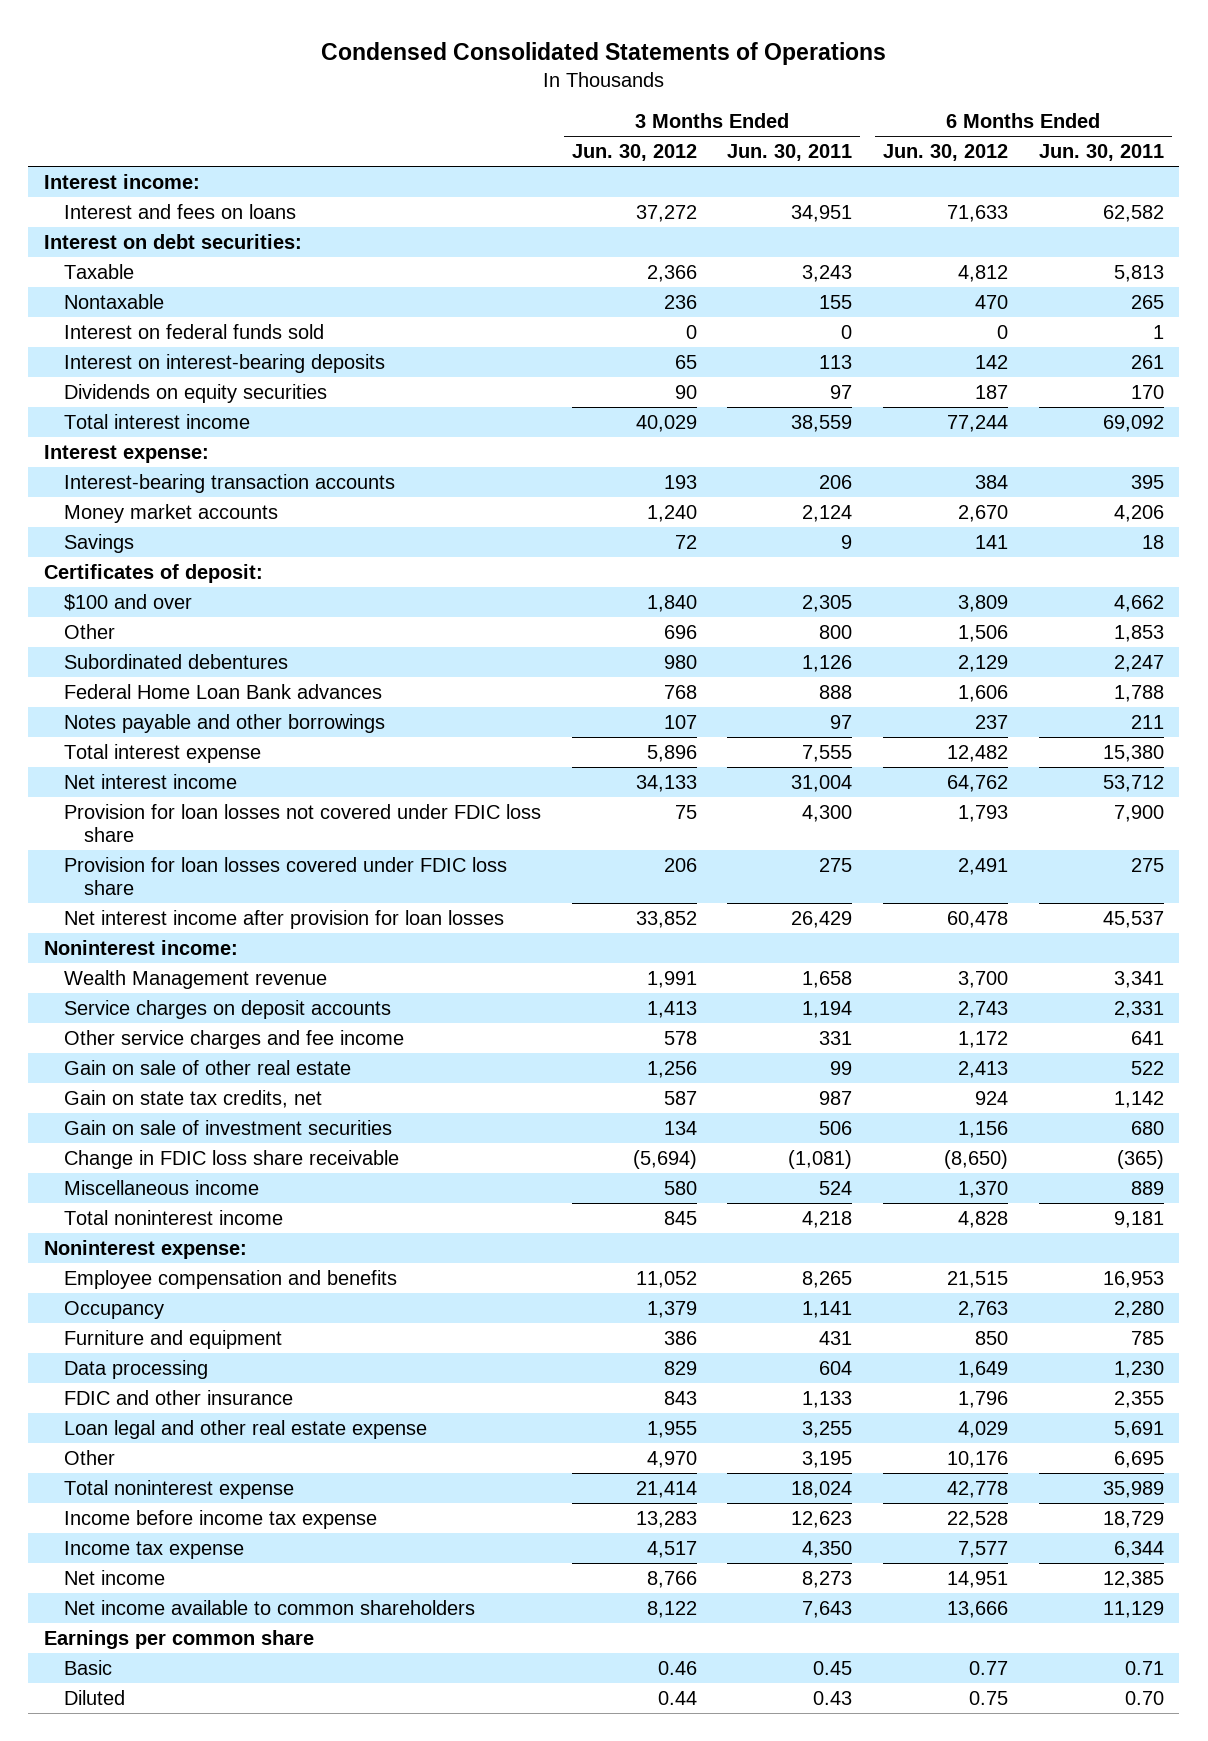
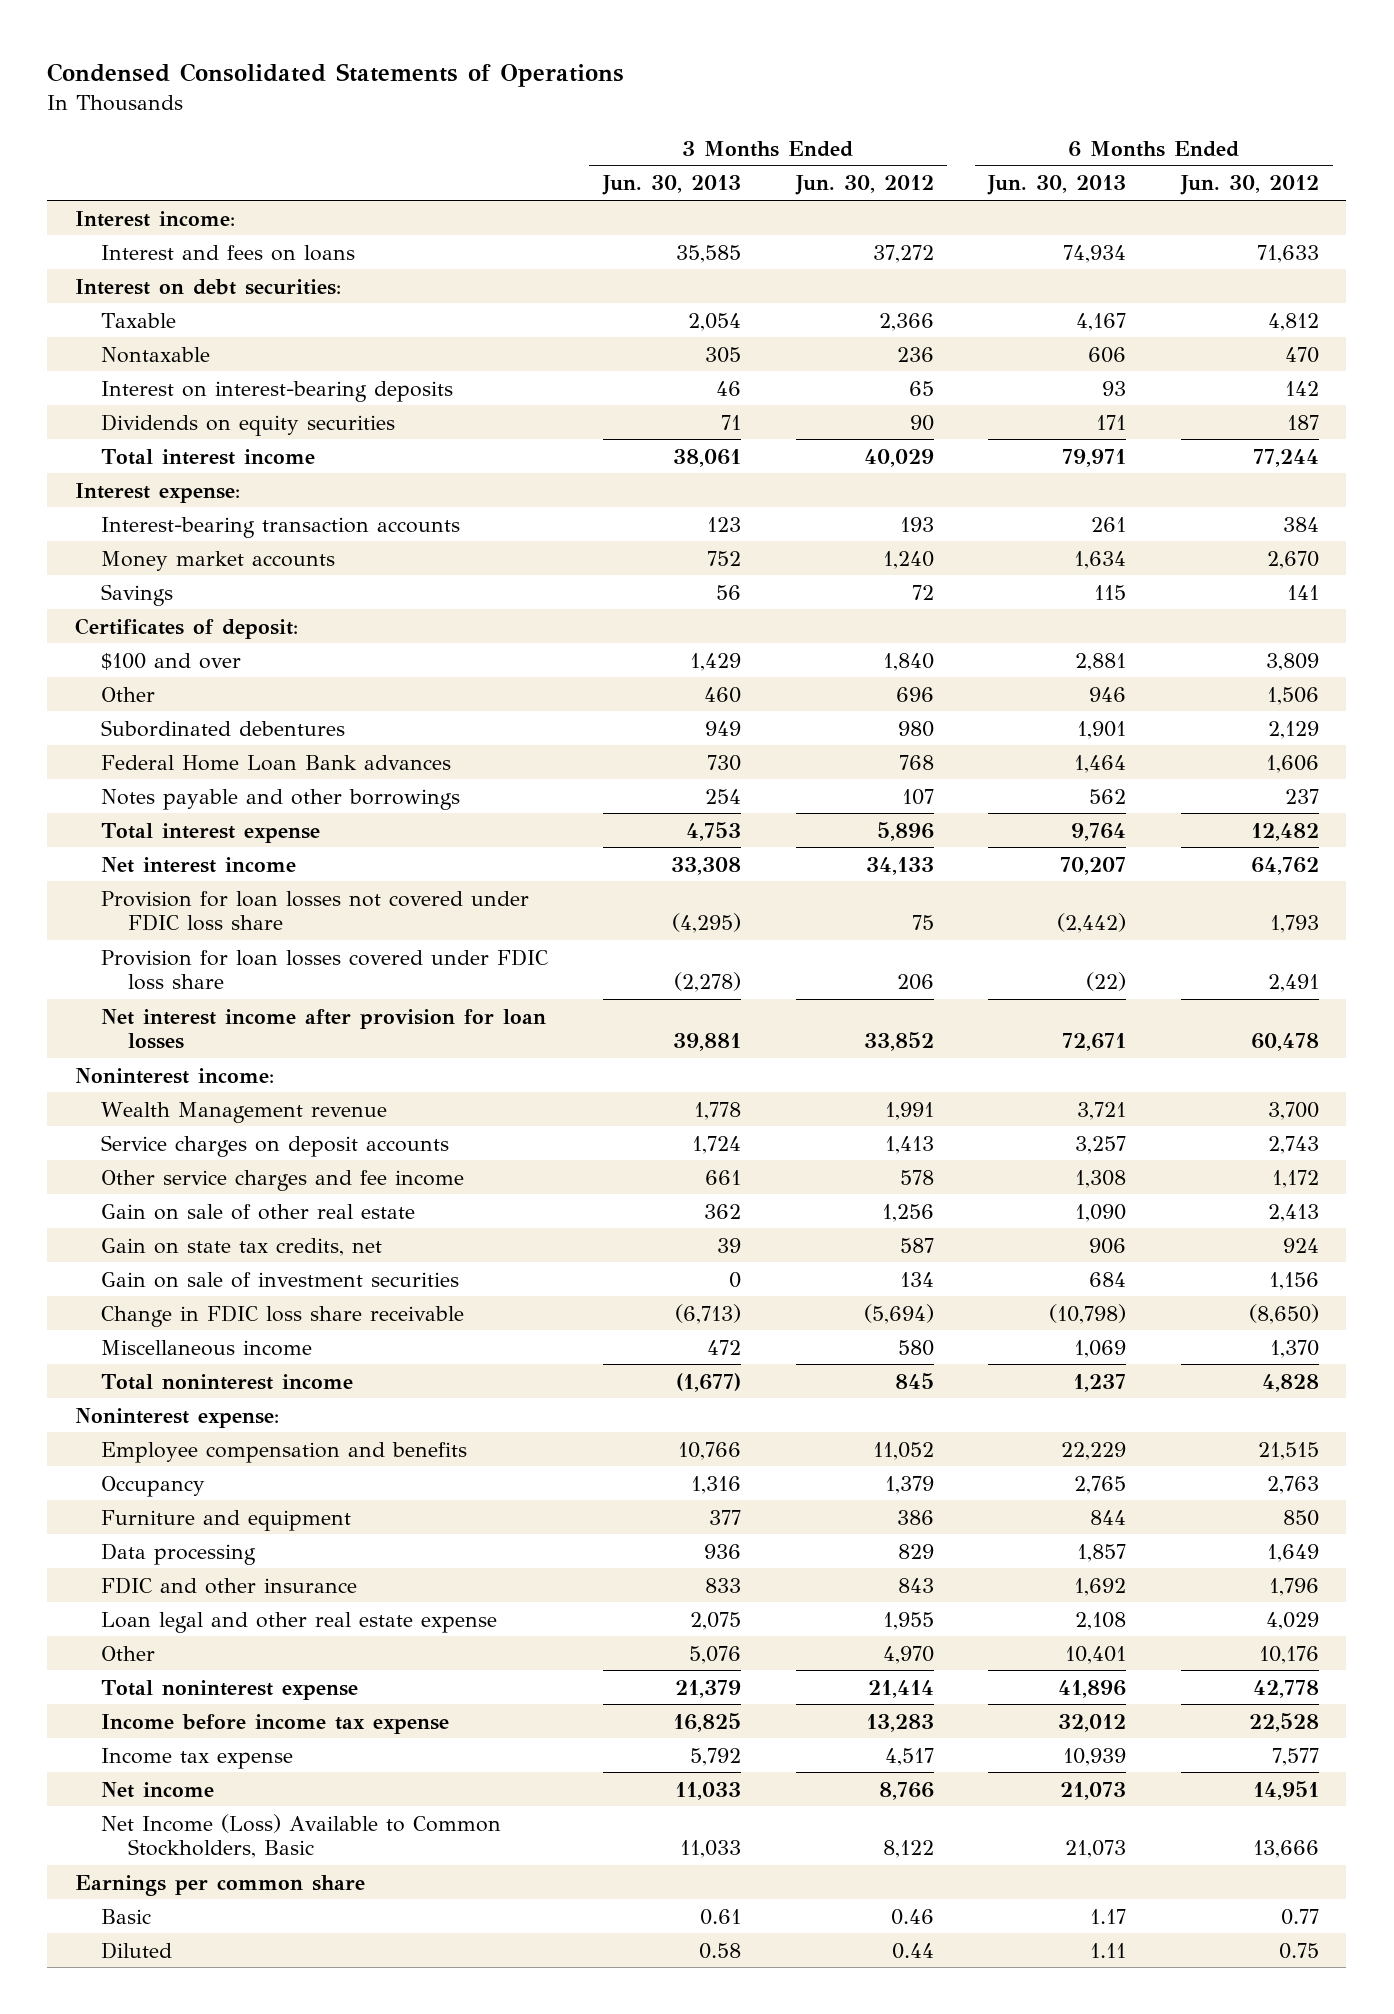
[727,144,853,162] Jun. 30, 2011 -> none
[1038,144,1164,162] Jun. 30, 2011 -> none
none -> [602,175,742,196] Jun. 30, 2013
none -> [987,175,1127,196] Jun. 30, 2013
[63,323,324,339] Interest on federal funds sold -> none
[63,1599,475,1615] Net income available to common shareholders -> [101,1813,502,1859] Net Income (Loss) Available to Common Stockholders, Basic

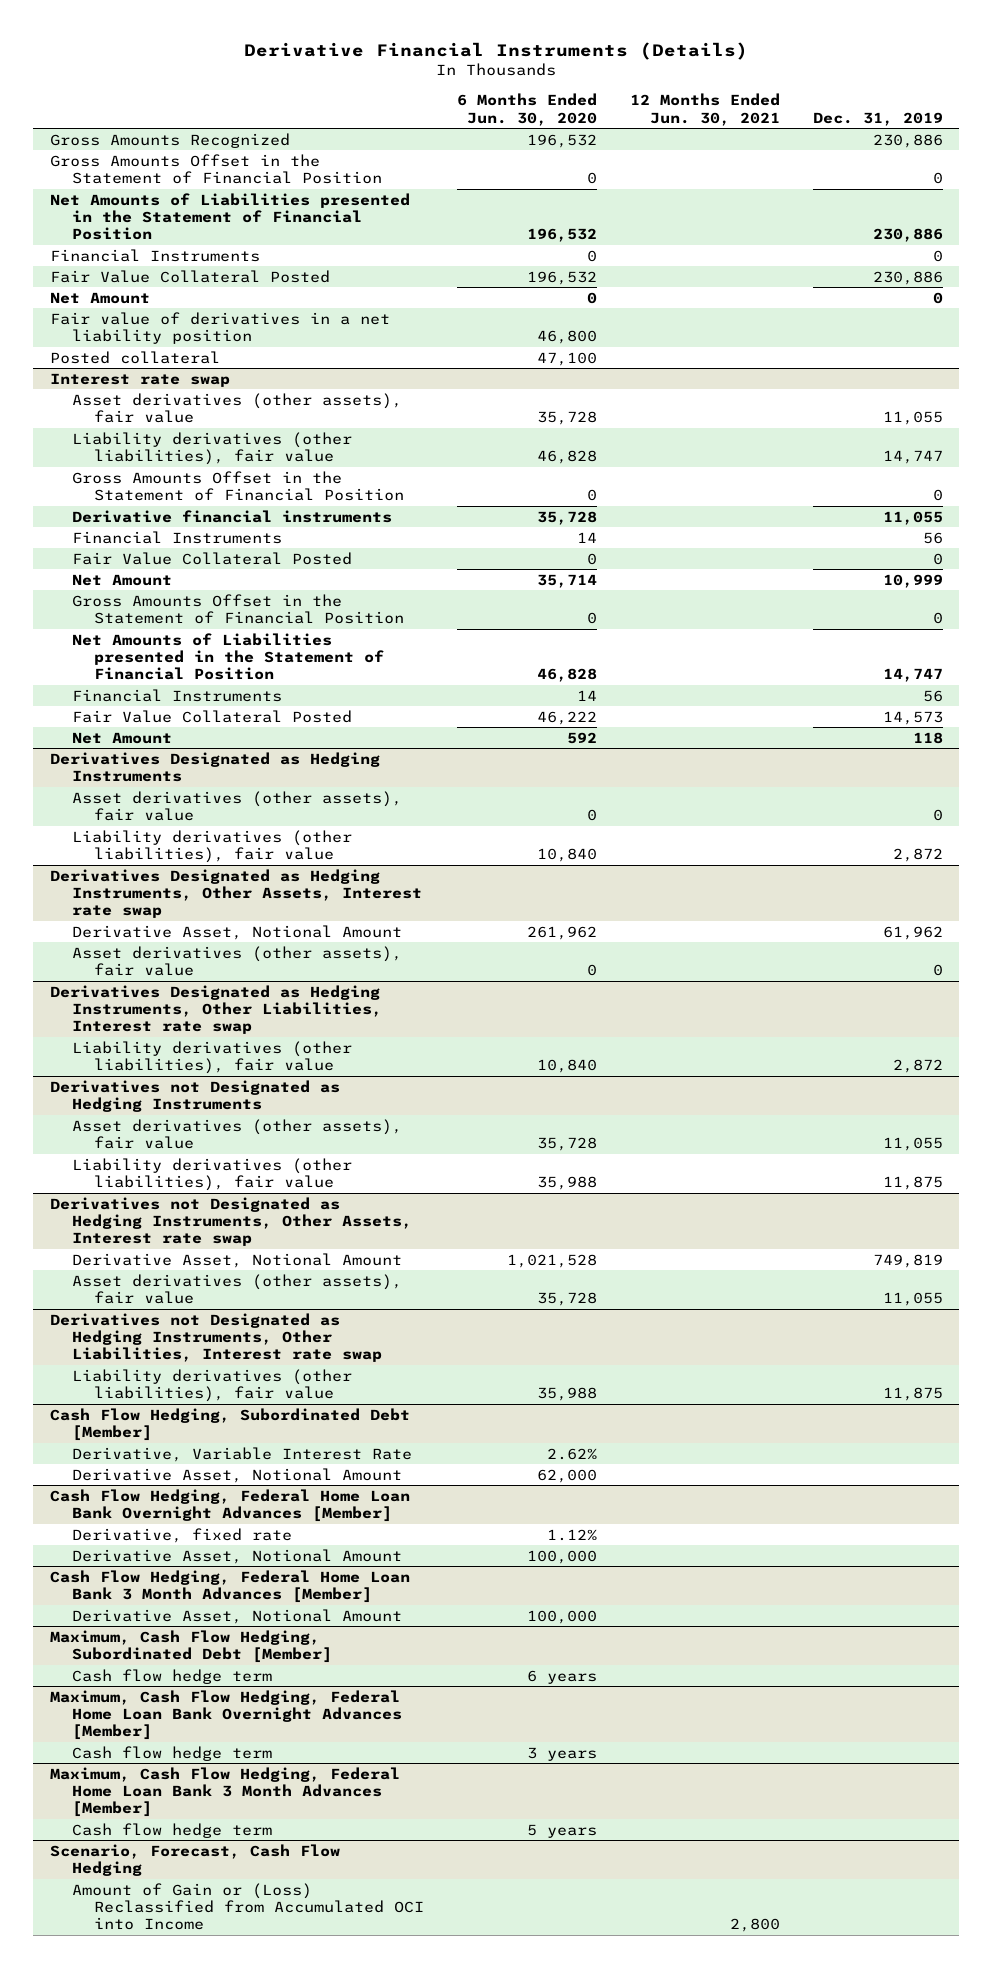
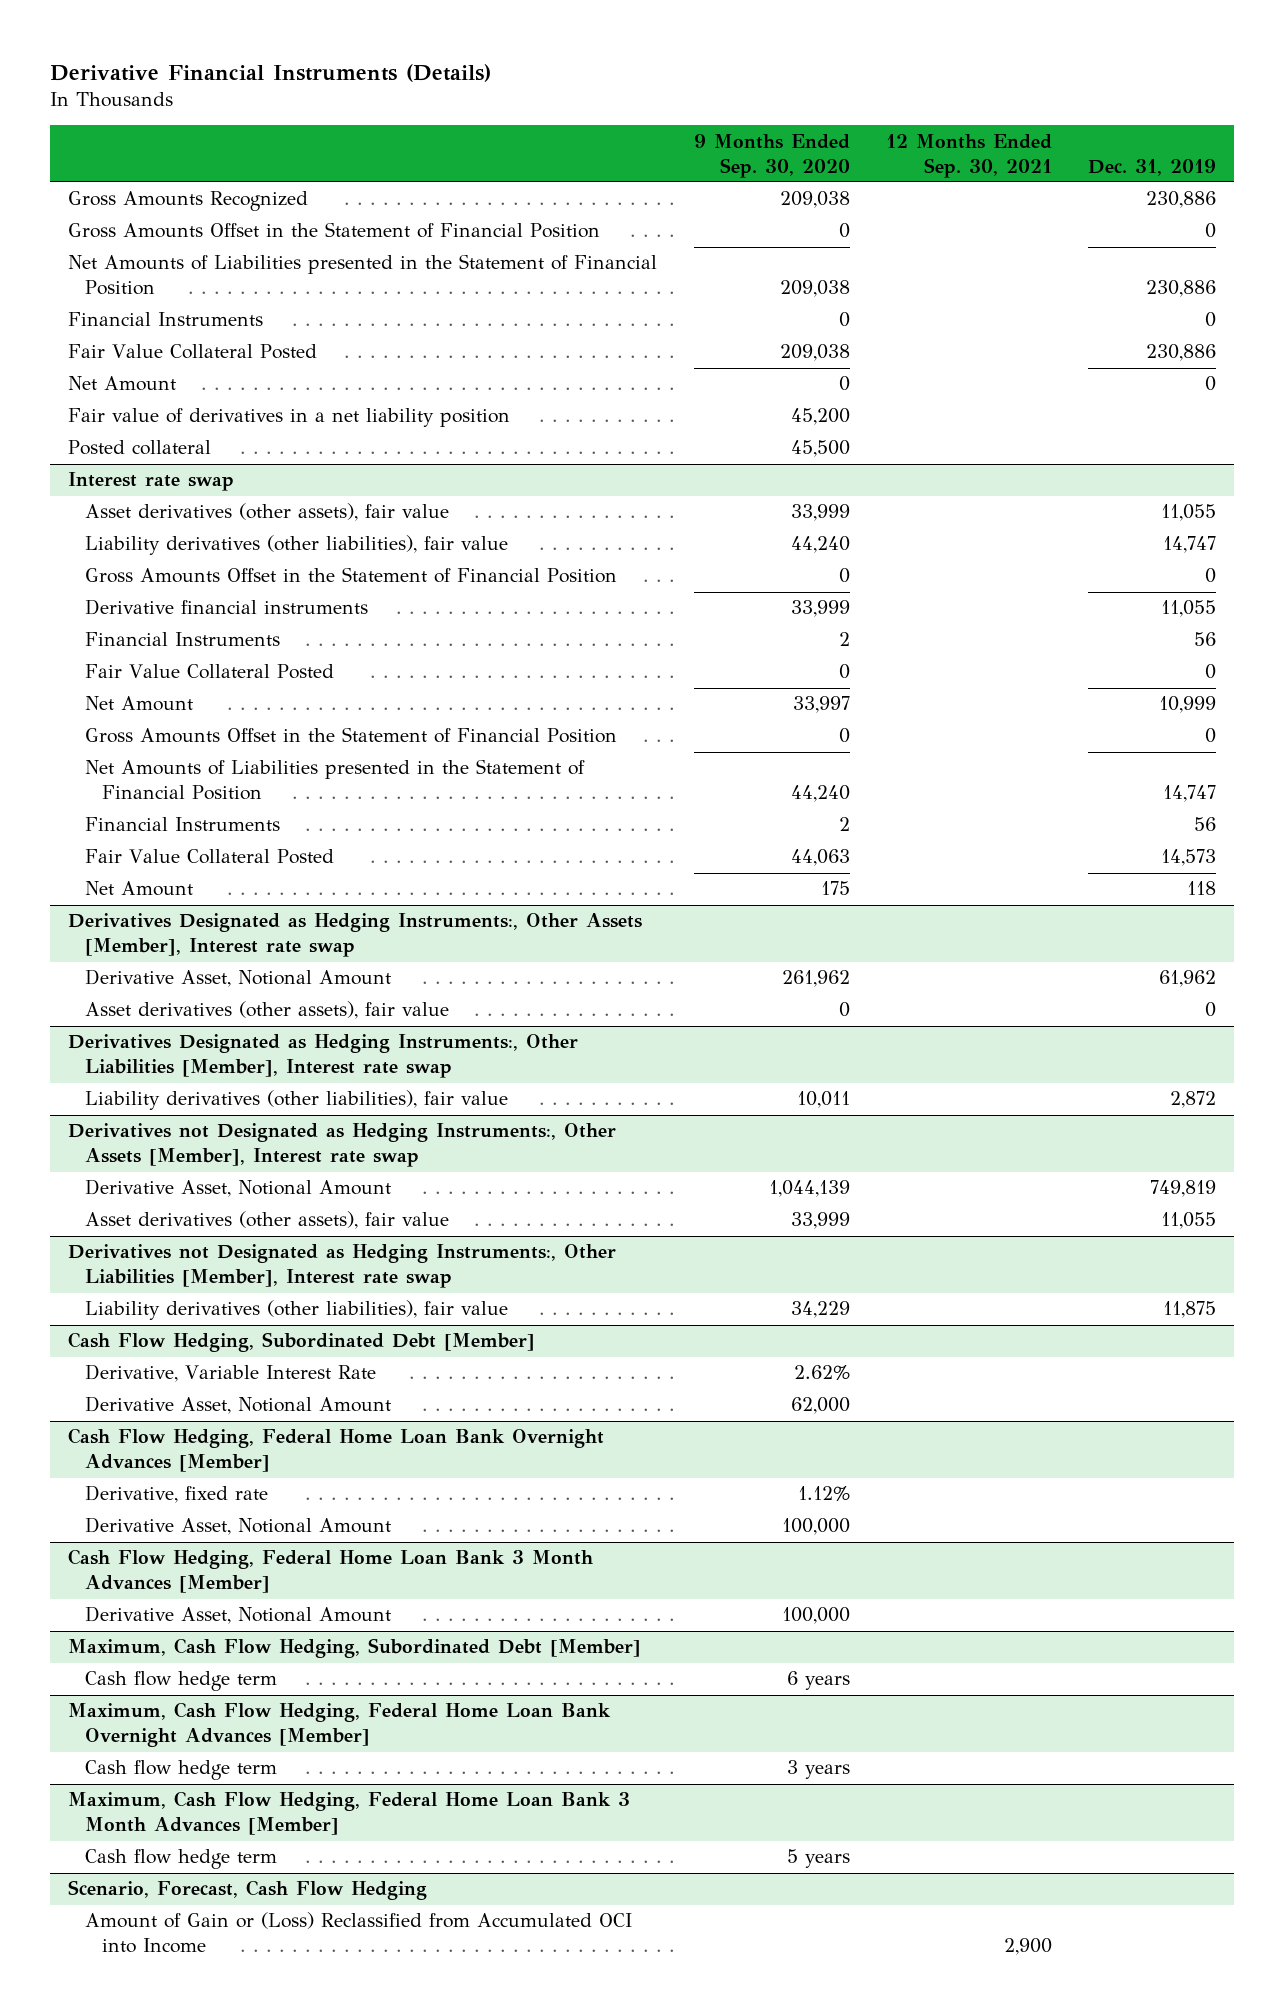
[456,93,597,126] 6 Months Ended Jun. 30, 2020 -> none
[629,93,780,126] 12 Months Ended Jun. 30, 2021 -> none
none -> [693,133,850,178] 9 Months Ended Sep. 30, 2020
none -> [885,133,1052,178] 12 Months Ended Sep. 30, 2021
[49,751,380,783] Derivatives Designated as Hedging Instruments -> none
[71,790,402,822] Asset derivatives (other assets), fair value -> none
[71,829,352,864] Liability derivatives (other liabilities), fair value -> none
[49,868,422,919] Derivatives Designated as Hedging Instruments, Other Assets, Interest rate swap -> [68,913,643,958] Derivatives Designated as Hedging Instruments:, Other Assets [Member], Interest rate swap
[49,984,382,1035] Derivatives Designated as Hedging Instruments, Other Liabilities, Interest rate swap -> [68,1034,579,1079] Derivatives Designated as Hedging Instruments:, Other Liabilities [Member], Interest rate swap
[49,1079,340,1113] Derivatives not Designated as Hedging Instruments -> none
[71,1118,402,1150] Asset derivatives (other assets), fair value -> none
[71,1157,352,1192] Liability derivatives (other liabilities), fair value -> none
[49,1196,412,1247] Derivatives not Designated as Hedging Instruments, Other Assets, Interest rate swap -> [68,1123,617,1168] Derivatives not Designated as Hedging Instruments:, Other Assets [Member], Interest rate swap
[49,1312,382,1363] Derivatives not Designated as Hedging Instruments, Other Liabilities, Interest rate swap -> [68,1244,617,1289] Derivatives not Designated as Hedging Instruments:, Other Liabilities [Member], Interest rate swap

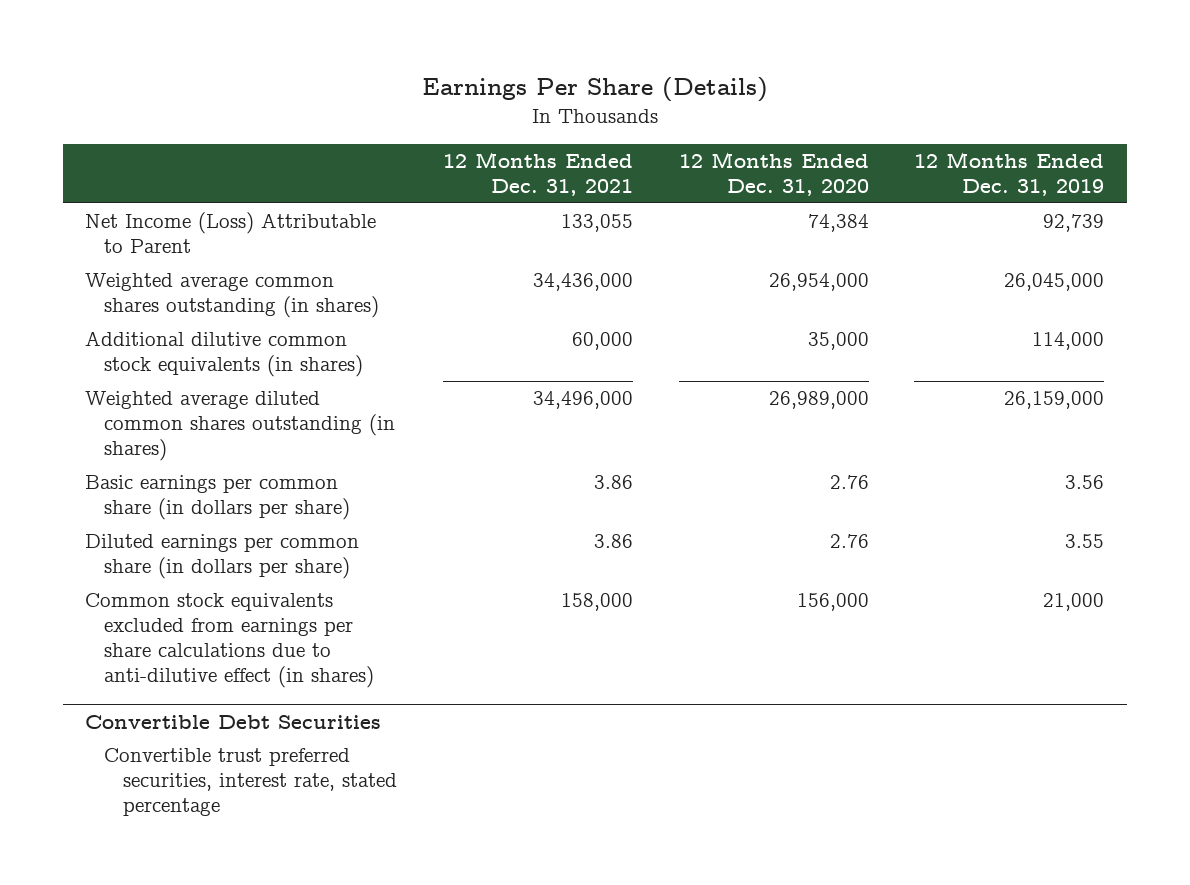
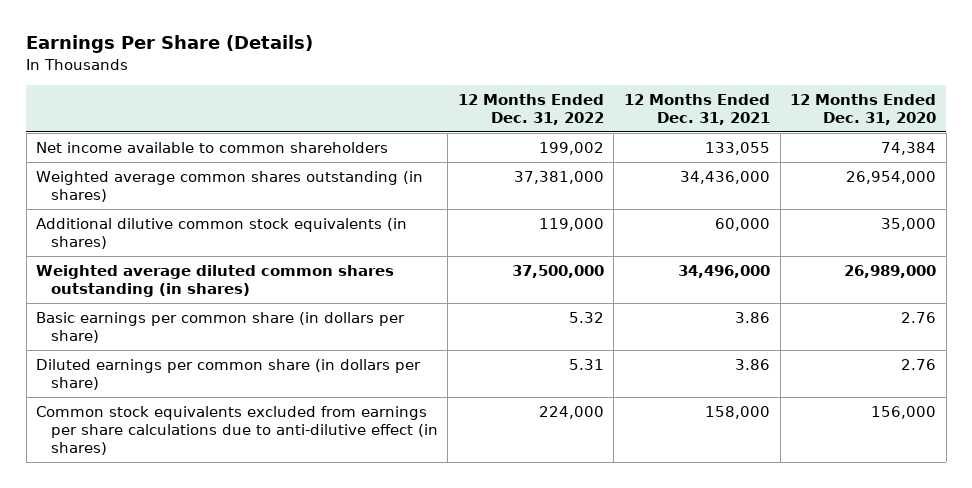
[914,152,1105,197] 12 Months Ended Dec. 31, 2019 -> none
none -> [457,93,604,125] 12 Months Ended Dec. 31, 2022
[85,212,377,254] Net Income (Loss) Attributable to Parent -> [36,142,389,154] Net income available to common shareholders
[85,714,382,729] Convertible Debt Securities -> none
[104,748,398,817] Convertible trust preferred securities, interest rate, stated percentage -> none

